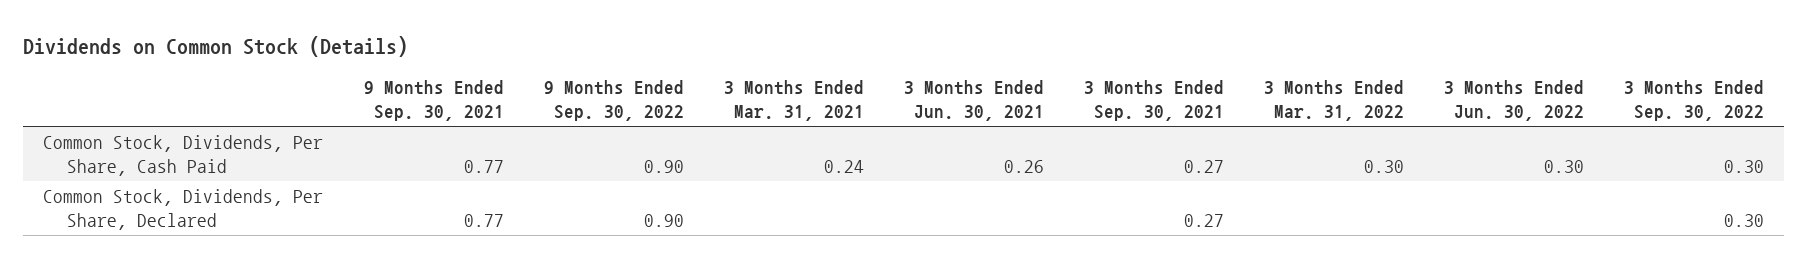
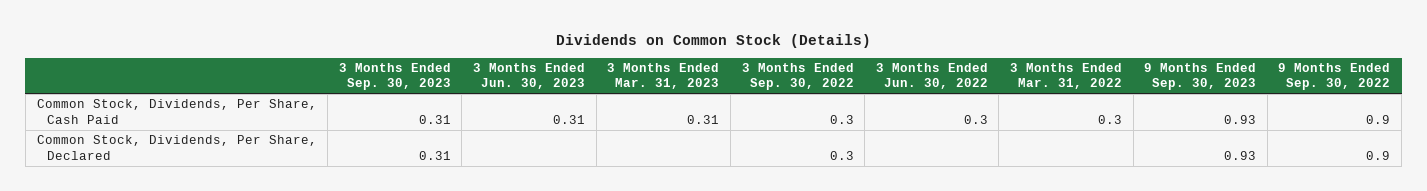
[363,79,504,122] 9 Months Ended Sep. 30, 2021 -> none
[723,79,864,122] 3 Months Ended Mar. 31, 2021 -> none
[903,79,1044,122] 3 Months Ended Jun. 30, 2021 -> none
[1083,79,1224,122] 3 Months Ended Sep. 30, 2021 -> none
none -> [338,62,451,91] 3 Months Ended Sep. 30, 2023
none -> [473,62,586,90] 3 Months Ended Jun. 30, 2023
none -> [607,62,720,90] 3 Months Ended Mar. 31, 2023
none -> [1144,62,1257,91] 9 Months Ended Sep. 30, 2023
[643,160,684,174] 0.90 -> [1366,114,1391,124] 0.9
[1363,160,1404,174] 0.30 -> [1098,114,1123,124] 0.3
[1543,160,1584,174] 0.30 -> [963,114,988,124] 0.3
[1723,160,1764,174] 0.30 -> [829,114,854,124] 0.3
[643,214,684,228] 0.90 -> [1366,150,1391,160] 0.9
[1723,214,1764,228] 0.30 -> [829,150,854,160] 0.3

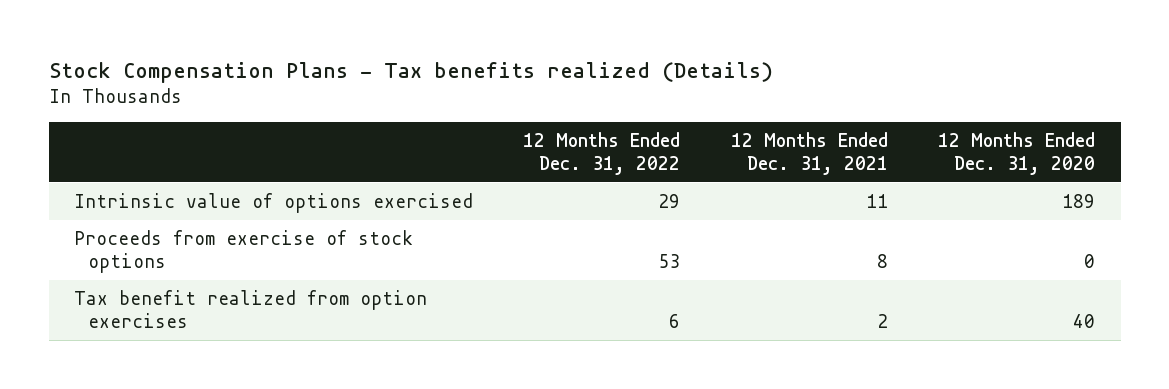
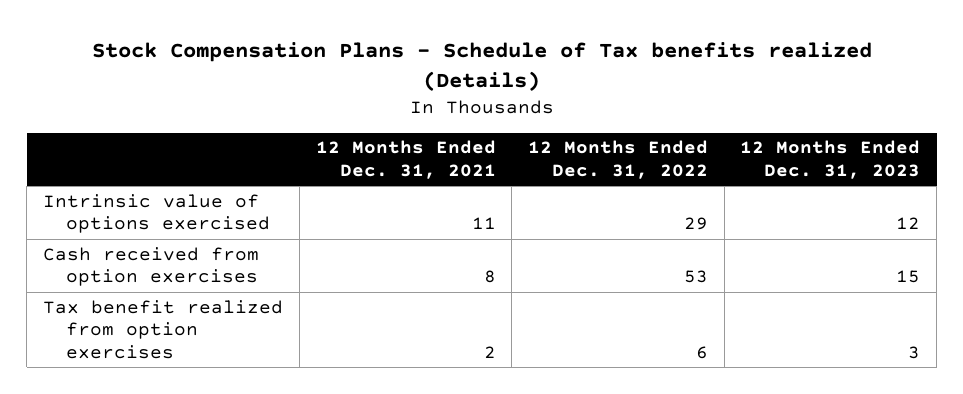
[48,61,773,83] Stock Compensation Plans - Tax benefits realized (Details) -> [91,41,872,92] Stock Compensation Plans - Schedule of Tax benefits realized (Details)
[938,132,1096,175] 12 Months Ended Dec. 31, 2020 -> none
none -> [740,140,921,180] 12 Months Ended Dec. 31, 2023
[73,230,413,273] Proceeds from exercise of stock options -> [43,246,260,287] Cash received from option exercises

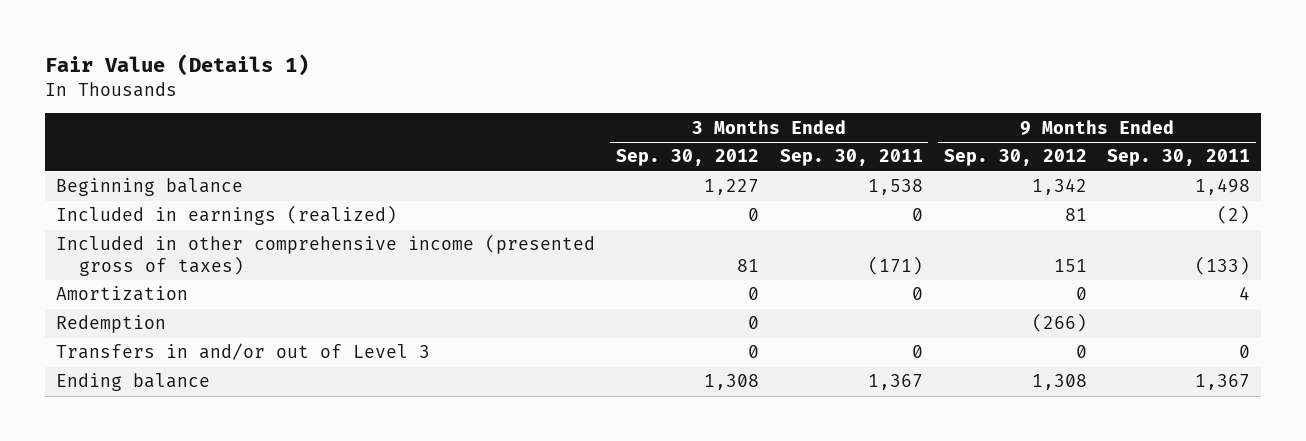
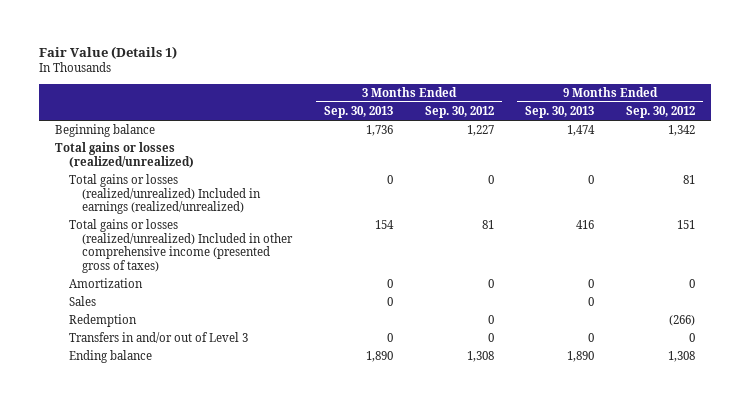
[779,149,923,167] Sep. 30, 2011 -> none
[1107,149,1251,167] Sep. 30, 2011 -> none
none -> [324,106,394,119] Sep. 30, 2013
none -> [525,106,595,119] Sep. 30, 2013
[55,205,397,226] Included in earnings (realized) -> none
none -> [54,142,194,168] Total gains or losses (realized/unrealized)
none -> [68,174,262,215] Total gains or losses (realized/unrealized) Included in earnings (realized/unrealized)
[55,234,595,277] Included in other comprehensive income (presented gross of taxes) -> [68,219,294,273] Total gains or losses (realized/unrealized) Included in other comprehensive income (presented gross of taxes)
none -> [68,296,96,307] Sales

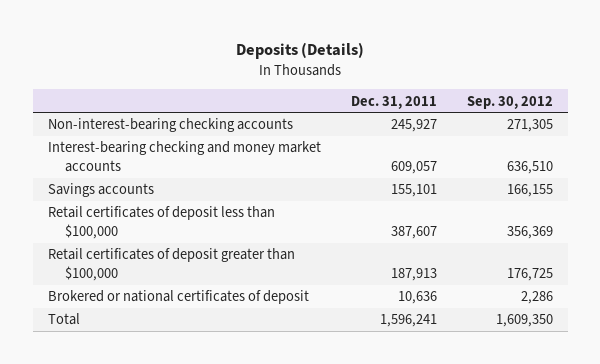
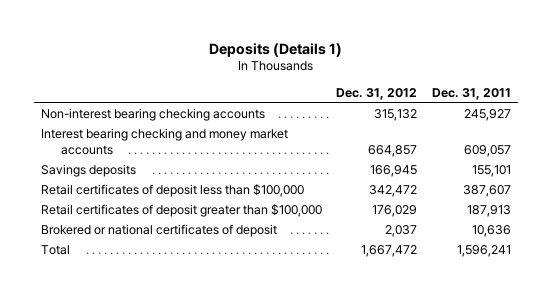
[236,42,365,60] Deposits (Details) -> [208,42,342,57] Deposits (Details 1)
[466,95,553,109] Sep. 30, 2012 -> none
none -> [336,88,418,101] Dec. 31, 2012
[47,118,293,133] Non-interest-bearing checking accounts -> [41,108,266,122] Non-interest bearing checking accounts
[47,141,321,173] Interest-bearing checking and money market accounts -> [41,128,289,156] Interest bearing checking and money market accounts
[47,183,154,198] Savings accounts -> [41,164,137,178] Savings deposits

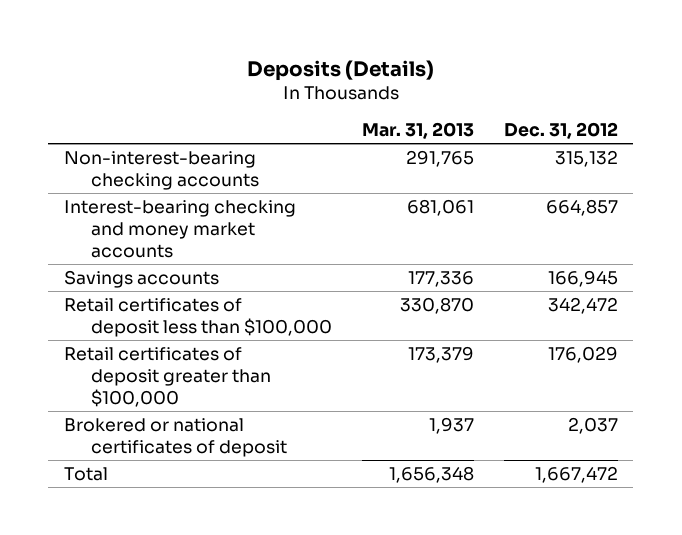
[208,42,342,57] Deposits (Details 1) -> [246,59,434,81] Deposits (Details)
[431,88,511,101] Dec. 31, 2011 -> none
none -> [361,122,474,140] Mar. 31, 2013
[41,108,266,122] Non-interest bearing checking accounts -> [63,150,259,191] Non-interest-bearing checking accounts
[41,128,289,156] Interest bearing checking and money market accounts -> [63,199,296,259] Interest-bearing checking and money market accounts
[41,164,137,178] Savings deposits -> [63,269,219,288] Savings accounts

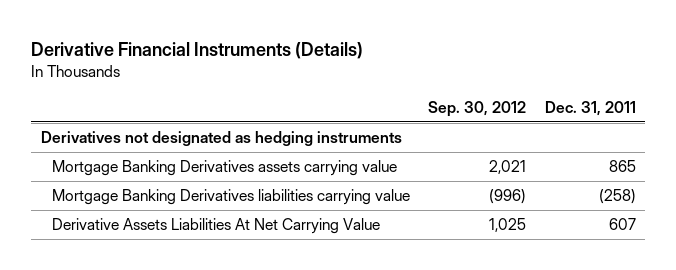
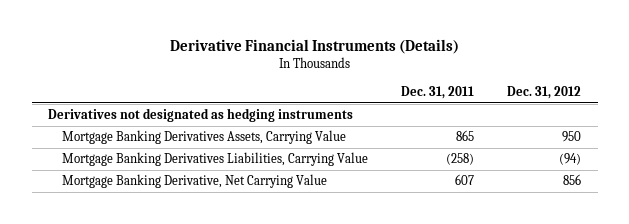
[428,101,527,118] Sep. 30, 2012 -> none
none -> [507,85,582,99] Dec. 31, 2012
[52,160,398,177] Mortgage Banking Derivatives assets carrying value -> [62,130,347,145] Mortgage Banking Derivatives Assets, Carrying Value
[52,189,411,206] Mortgage Banking Derivatives liabilities carrying value -> [62,152,369,167] Mortgage Banking Derivatives Liabilities, Carrying Value
[52,218,381,235] Derivative Assets Liabilities At Net Carrying Value -> [62,174,328,189] Mortgage Banking Derivative, Net Carrying Value

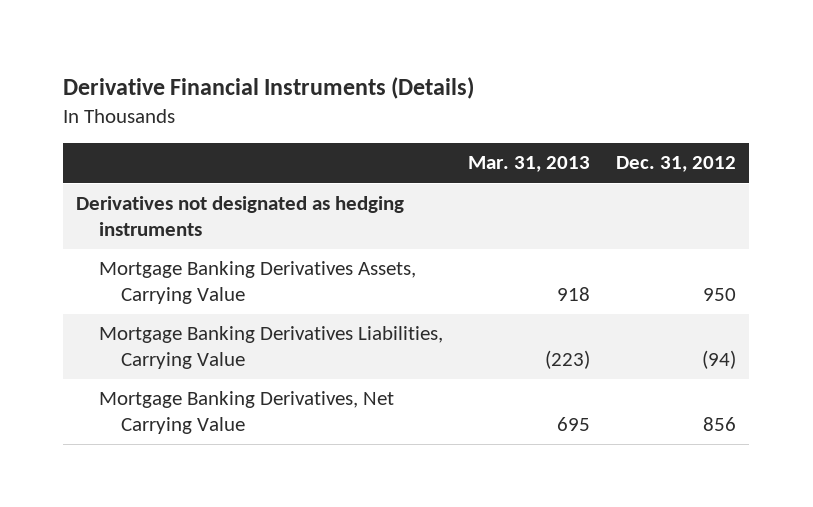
[401,85,475,99] Dec. 31, 2011 -> none
none -> [468,156,591,173] Mar. 31, 2013
[62,174,328,189] Mortgage Banking Derivative, Net Carrying Value -> [98,391,394,434] Mortgage Banking Derivatives, Net Carrying Value

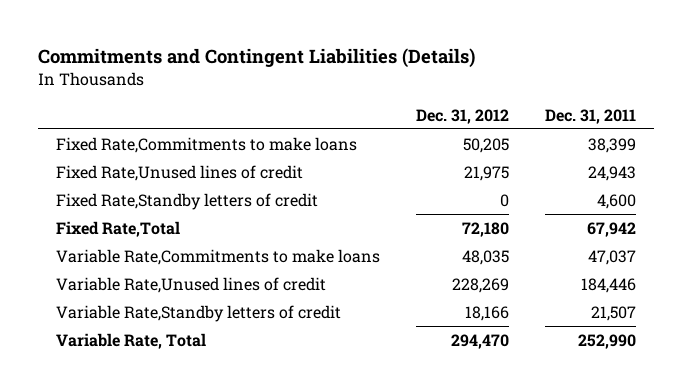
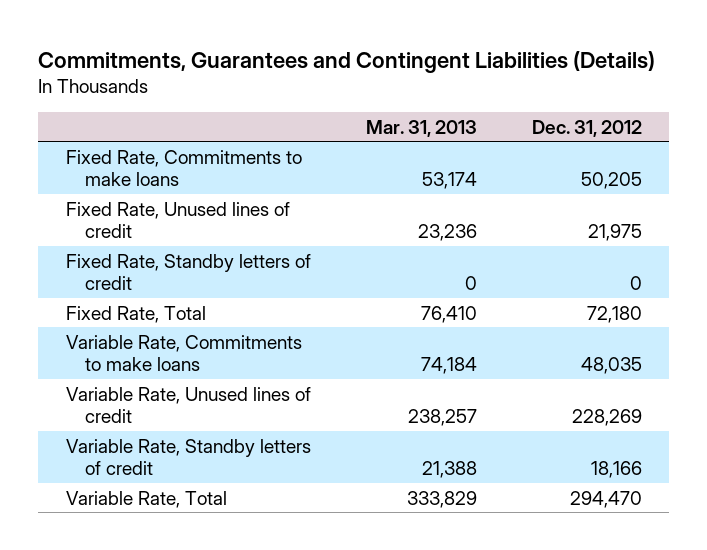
[37,47,475,68] Commitments and Contingent Liabilities (Details) -> [38,50,656,73] Commitments, Guarantees and Contingent Liabilities (Details)
[544,108,636,124] Dec. 31, 2011 -> none
none -> [365,119,477,137] Mar. 31, 2013
[55,136,357,153] Fixed Rate,Commitments to make loans -> [65,149,302,186] Fixed Rate, Commitments to make loans
[55,164,303,181] Fixed Rate,Unused lines of credit -> [65,201,290,238] Fixed Rate, Unused lines of credit
[55,192,318,210] Fixed Rate,Standby letters of credit -> [65,253,311,290] Fixed Rate, Standby letters of credit
[55,220,180,237] Fixed Rate,Total -> [65,305,206,323] Fixed Rate, Total
[55,248,380,265] Variable Rate,Commitments to make loans -> [65,334,302,371] Variable Rate, Commitments to make loans
[55,276,326,293] Variable Rate,Unused lines of credit -> [65,386,311,423] Variable Rate, Unused lines of credit
[55,304,341,322] Variable Rate,Standby letters of credit -> [65,438,311,475] Variable Rate, Standby letters of credit

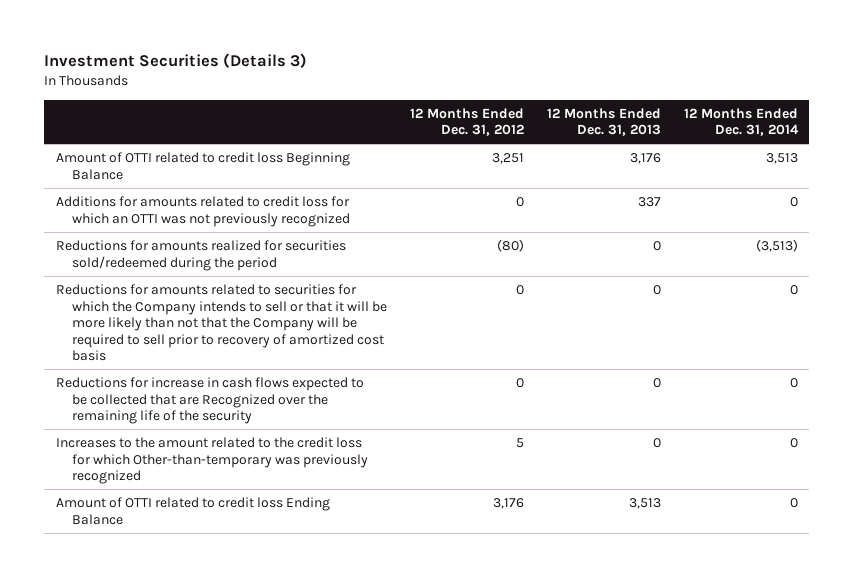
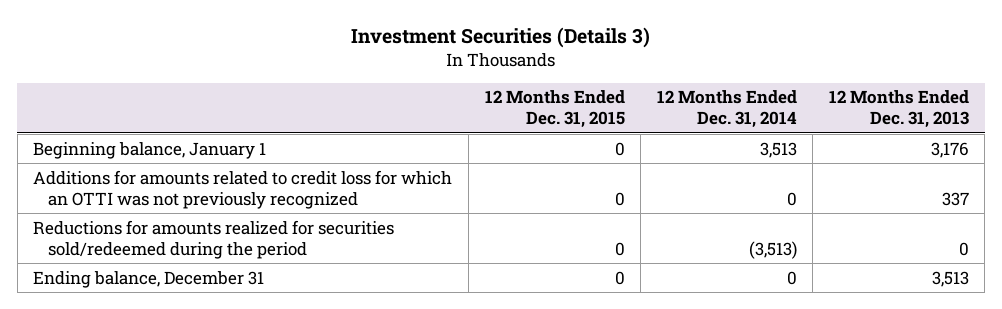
[410,107,525,137] 12 Months Ended Dec. 31, 2012 -> none
none -> [484,90,625,129] 12 Months Ended Dec. 31, 2015
[55,151,350,180] Amount of OTTI related to credit loss Beginning Balance -> [33,141,267,159] Beginning balance, January 1
[55,283,388,362] Reductions for amounts related to securities for which the Company intends to sell or that it will be more likely than not that the Company will be required to sell prior to recovery of amortized cost basis -> none
[55,376,364,425] Reductions for increase in cash flows expected to be collected that are Recognized over the remaining life of the security -> none
[55,436,369,485] Increases to the amount related to the credit loss for which Other-than-temporary was previously recognized -> none
[55,496,330,525] Amount of OTTI related to credit loss Ending Balance -> [33,270,265,288] Ending balance, December 31

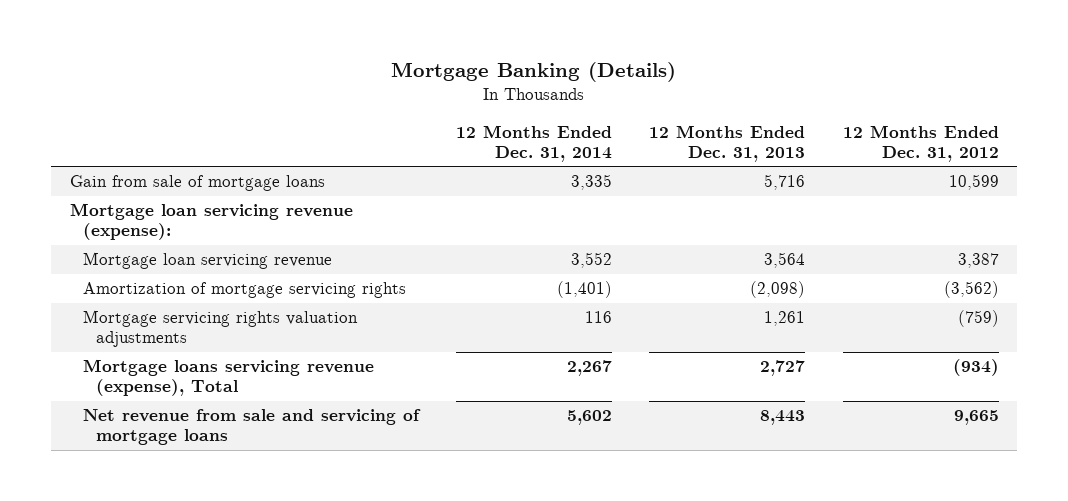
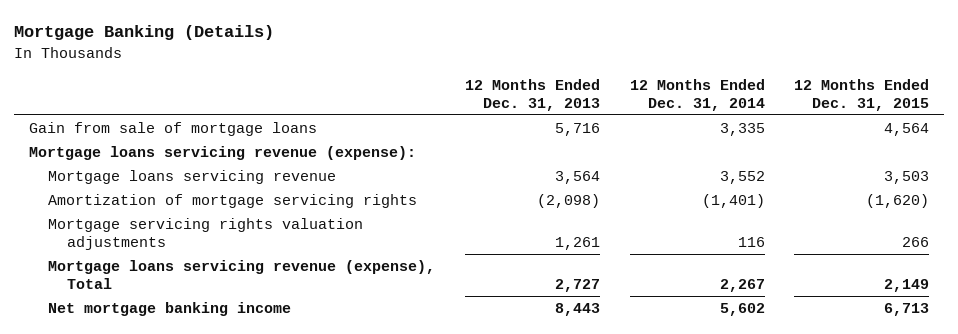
[842,124,999,163] 12 Months Ended Dec. 31, 2012 -> none
none -> [794,78,930,111] 12 Months Ended Dec. 31, 2015
[69,203,353,241] Mortgage loan servicing revenue (expense): -> [28,146,416,161] Mortgage loans servicing revenue (expense):
[82,252,332,270] Mortgage loan servicing revenue -> [48,170,337,185] Mortgage loans servicing revenue
[82,409,421,446] Net revenue from sale and servicing of mortgage loans -> [48,302,292,317] Net mortgage banking income

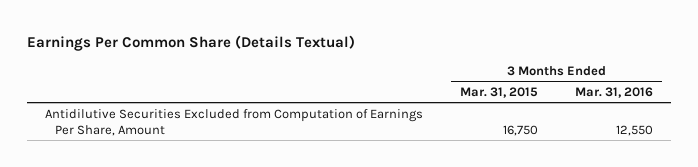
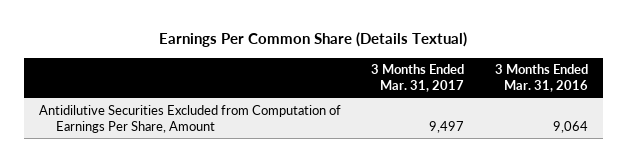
[460,87,539,99] Mar. 31, 2015 -> none
none -> [371,64,465,93] 3 Months Ended Mar. 31, 2017
[616,124,654,136] 12,550 -> [552,120,588,133] 9,064

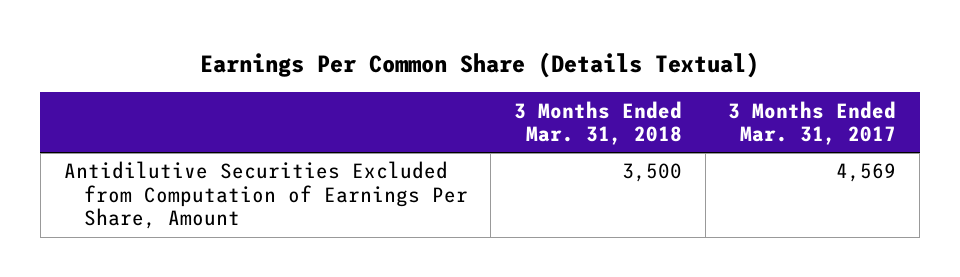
[494,64,588,93] 3 Months Ended Mar. 31, 2016 -> none
none -> [514,100,683,146] 3 Months Ended Mar. 31, 2018
[429,120,465,133] 9,497 -> [836,163,897,183] 4,569

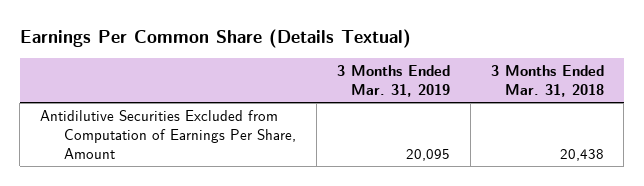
[728,100,897,146] 3 Months Ended Mar. 31, 2017 -> none
none -> [336,64,450,98] 3 Months Ended Mar. 31, 2019
[622,163,683,183] 3,500 -> [559,149,604,162] 20,438

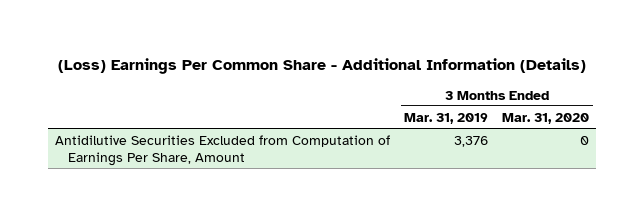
[19,29,411,49] Earnings Per Common Share (Details Textual) -> [58,57,587,74] (Loss) Earnings Per Common Share - Additional Information (Details)
[490,64,604,98] 3 Months Ended Mar. 31, 2018 -> none
none -> [502,112,590,124] Mar. 31, 2020
[405,149,450,162] 20,095 -> [454,135,489,147] 3,376

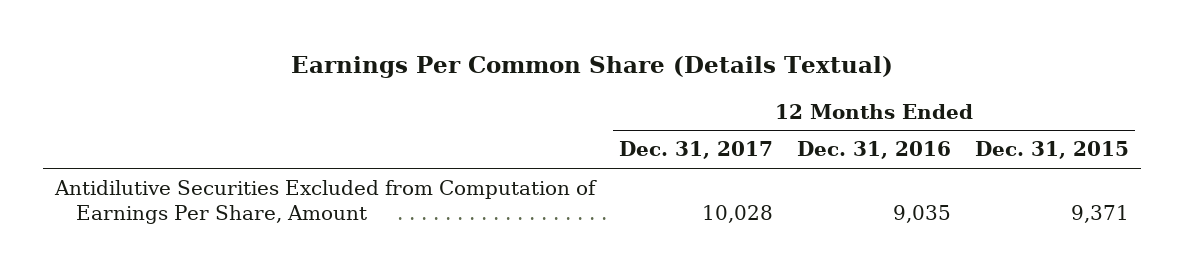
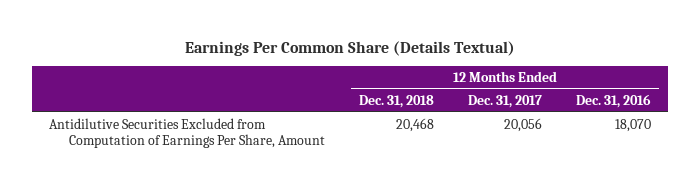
[974,141,1129,160] Dec. 31, 2015 -> none
none -> [359,94,435,108] Dec. 31, 2018
[701,204,773,223] 10,028 -> [504,117,543,132] 20,056
[892,204,951,223] 9,035 -> [615,118,652,132] 18,070

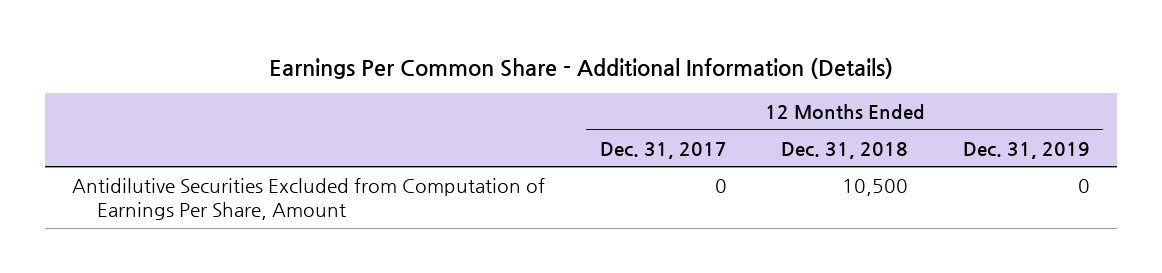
[184,40,515,56] Earnings Per Common Share (Details Textual) -> [269,57,894,79] Earnings Per Common Share - Additional Information (Details)
[576,93,652,108] Dec. 31, 2016 -> none
none -> [962,141,1090,159] Dec. 31, 2019
[396,117,435,132] 20,468 -> [842,178,909,196] 10,500
[504,117,543,132] 20,056 -> [714,178,727,193] 0

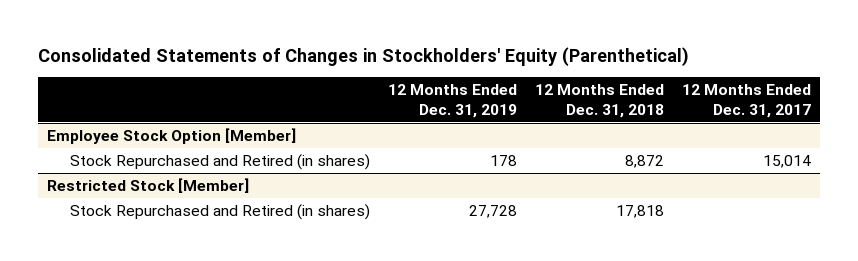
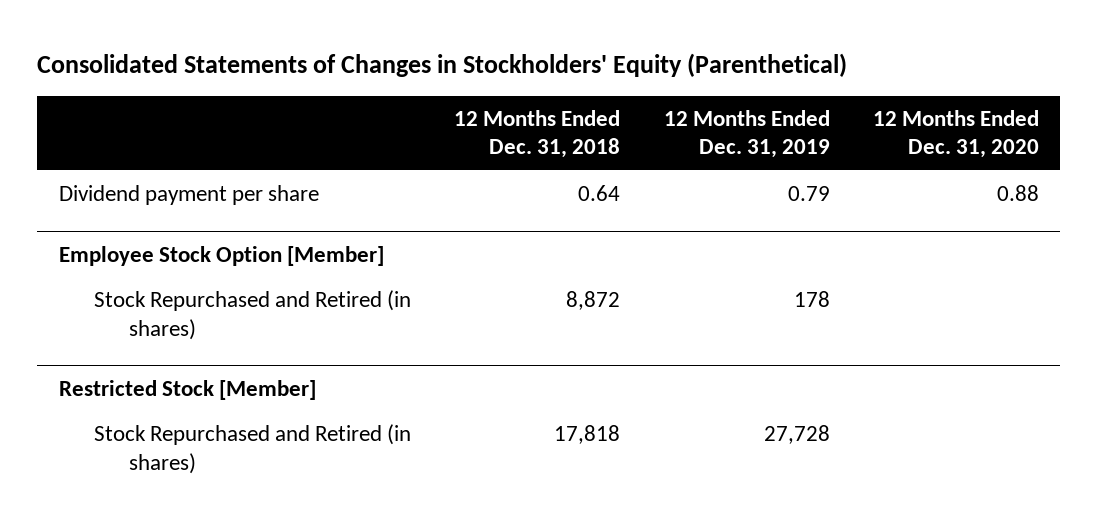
[682,84,812,118] 12 Months Ended Dec. 31, 2017 -> none
none -> [872,110,1039,159] 12 Months Ended Dec. 31, 2020
none -> [59,185,320,206] Dividend payment per share

